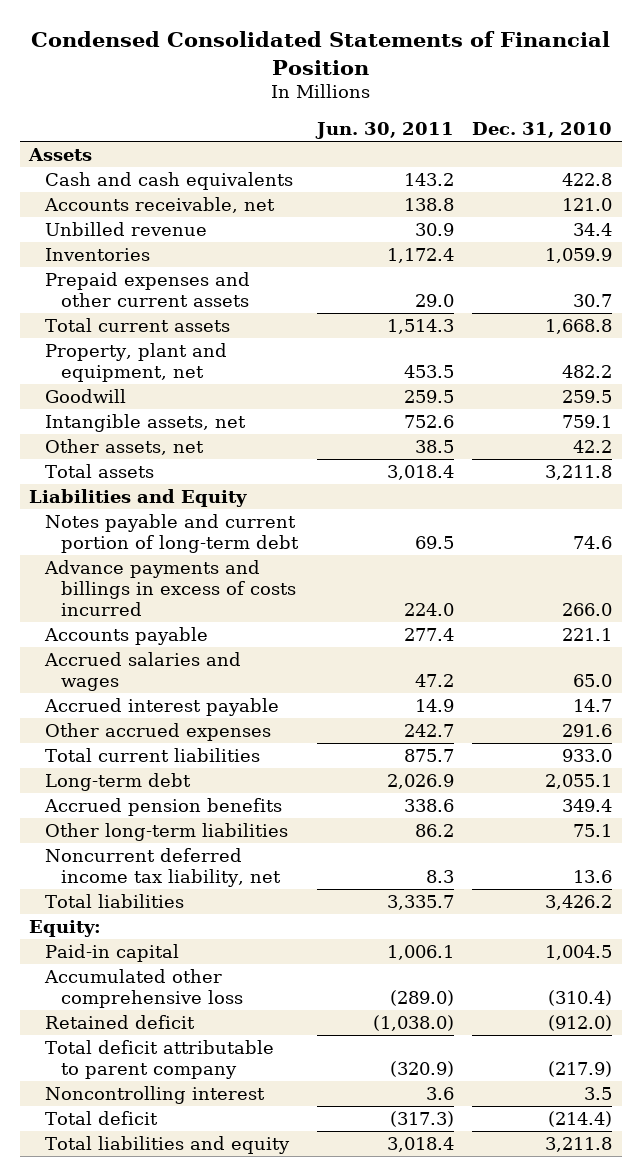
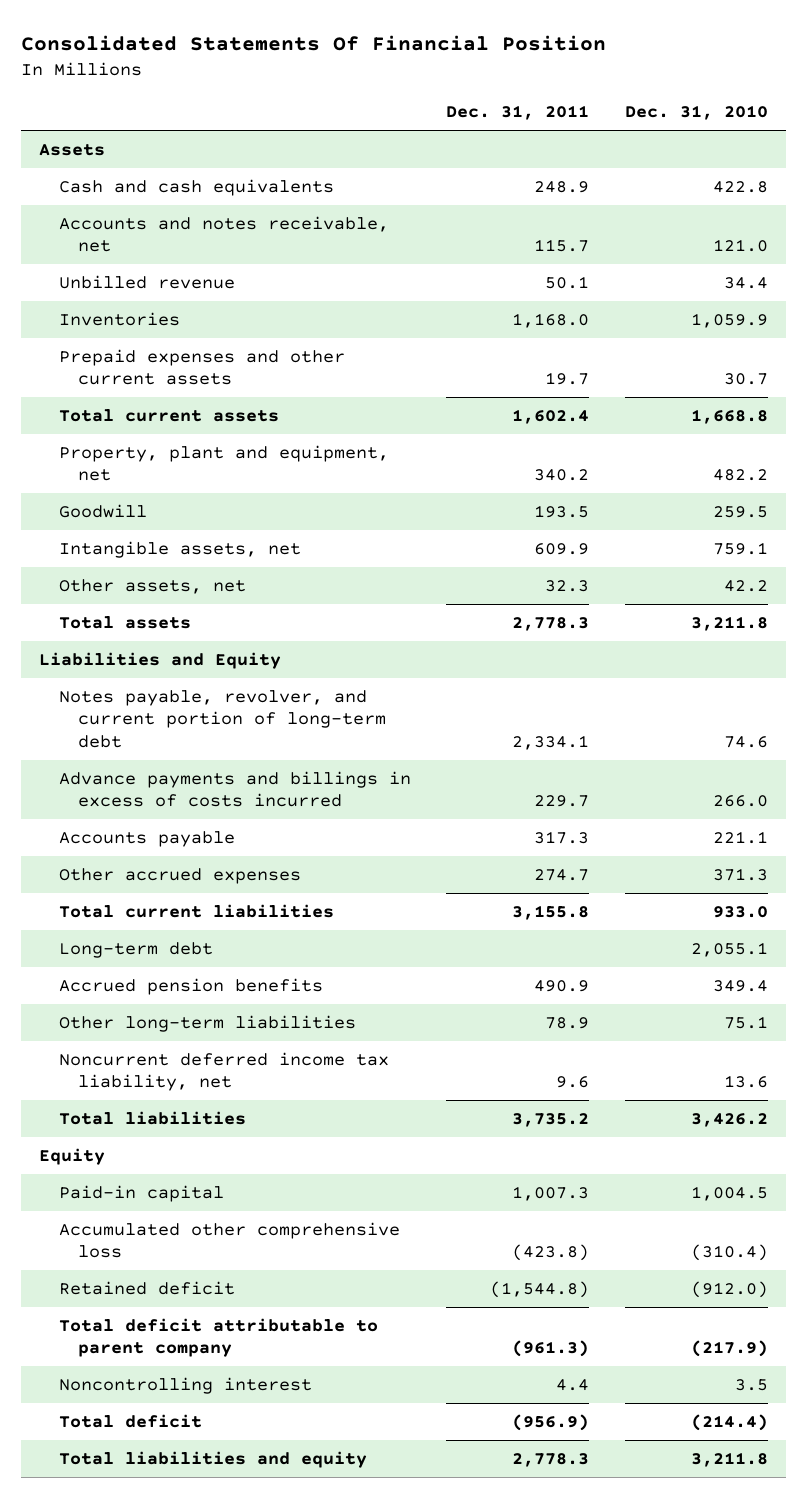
[30,31,610,75] Condensed Consolidated Statements of Financial Position -> [21,34,607,51] Consolidated Statements Of Financial Position
[314,122,454,140] Jun. 30, 2011 -> none
none -> [446,105,590,121] Dec. 31, 2011
[44,197,276,214] Accounts receivable, net -> [58,215,389,253] Accounts and notes receivable, net
[45,514,300,553] Notes payable and current portion of long-term debt -> [58,689,387,749] Notes payable, revolver, and current portion of long-term debt
[44,652,242,691] Accrued salaries and wages -> none
[44,698,280,717] Accrued interest payable -> none
[562,724,613,738] 291.6 -> [713,867,769,881] 371.3
[29,920,102,938] Equity: -> [39,1147,106,1165] Equity

